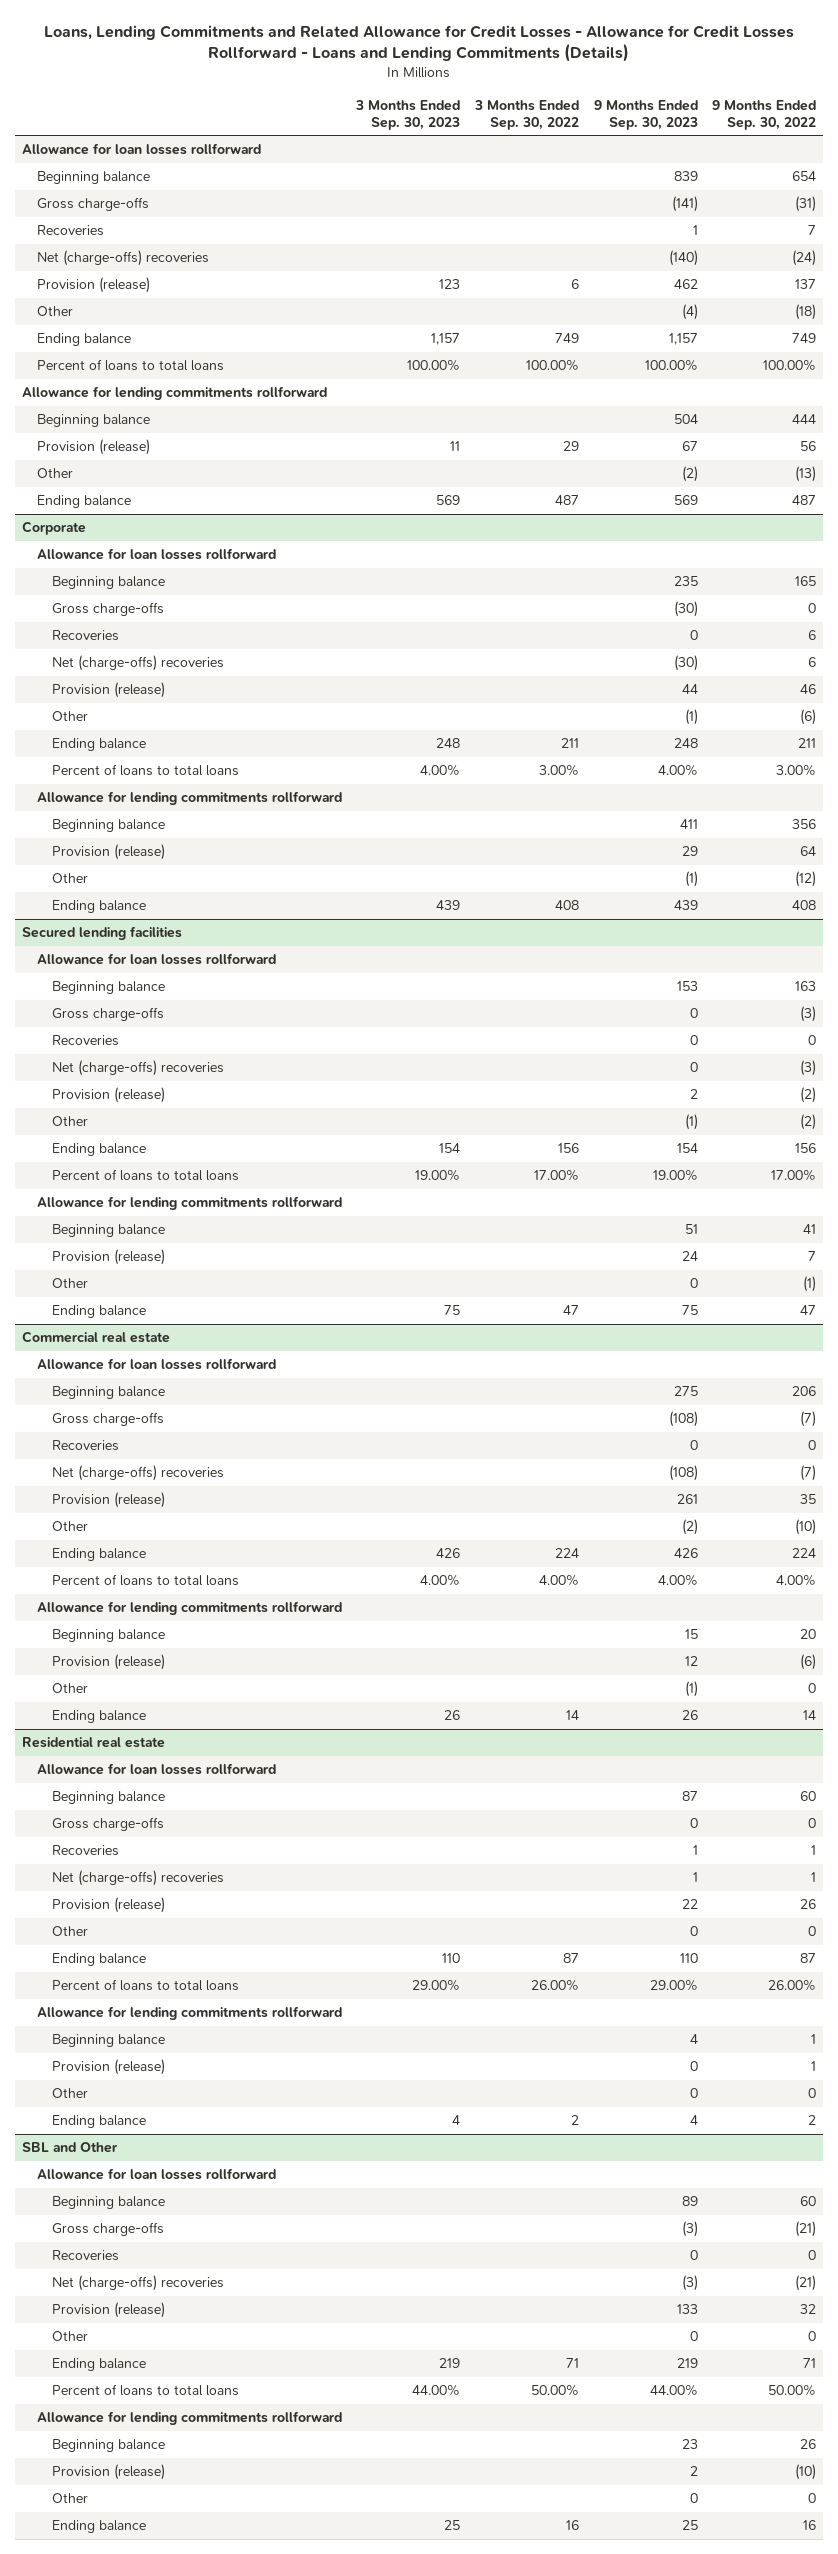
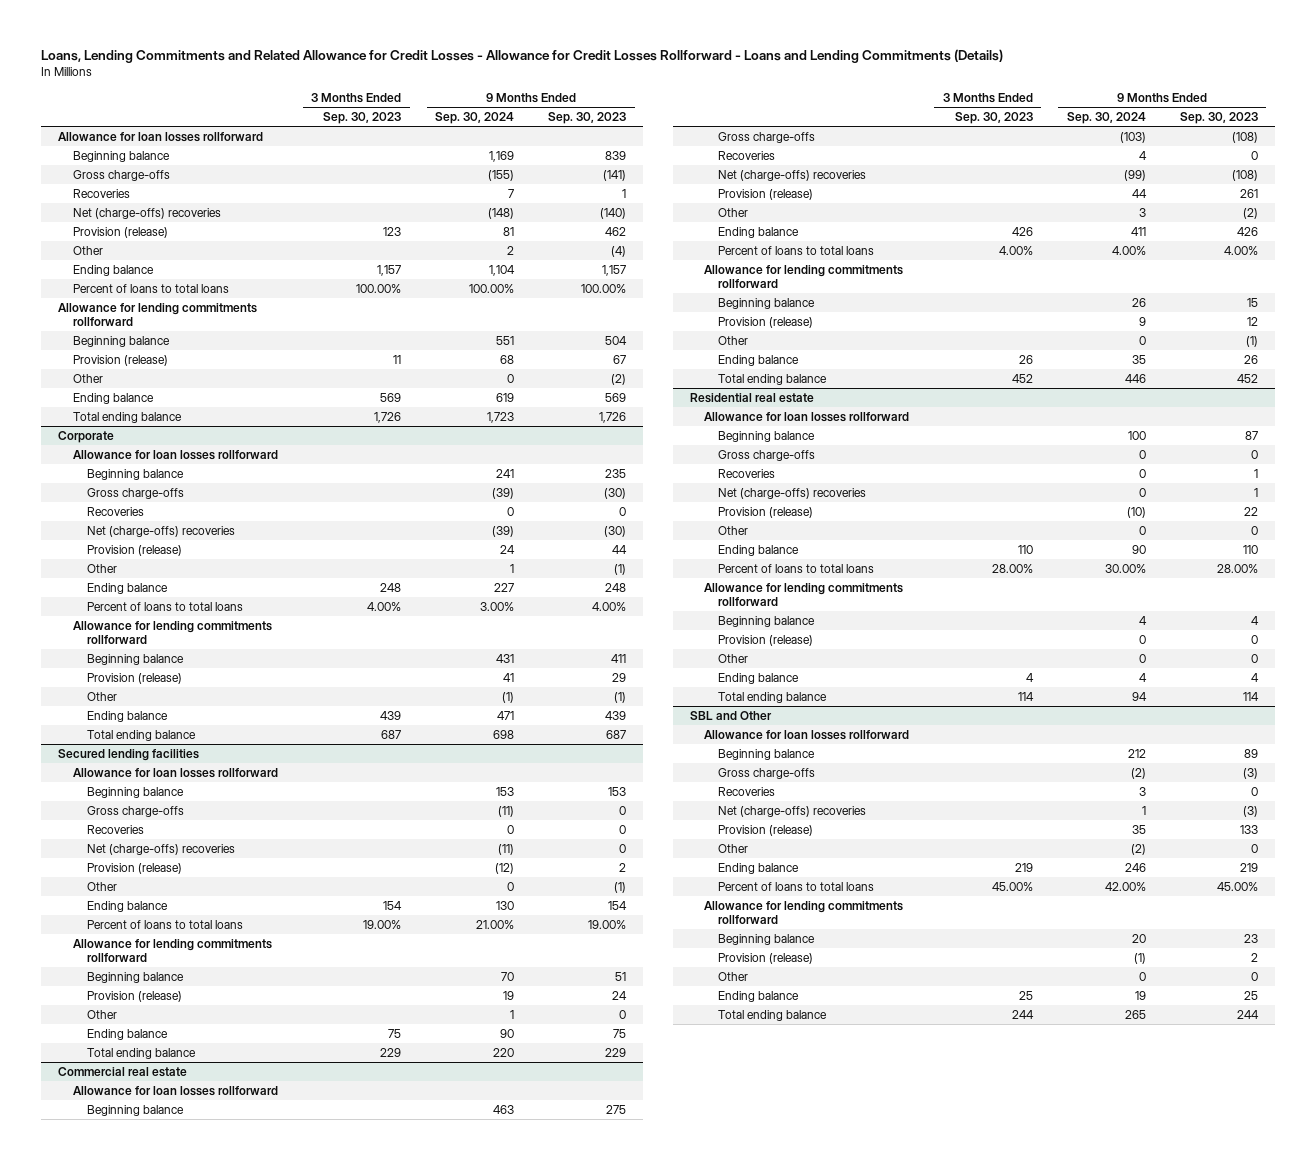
[474,99,580,130] 3 Months Ended Sep. 30, 2022 -> none
[712,99,817,130] 9 Months Ended Sep. 30, 2022 -> none
none -> [435,111,515,124] Sep. 30, 2024
none -> [72,411,182,423] Total ending balance
none -> [86,729,196,741] Total ending balance
none -> [86,1047,196,1059] Total ending balance
none -> [718,373,828,385] Total ending balance
[412,1979,461,1992] 29.00% -> [991,563,1033,573] 28.00%
[649,1979,698,1992] 29.00% -> [1216,563,1258,573] 28.00%
none -> [718,691,828,703] Total ending balance
[412,2384,461,2397] 44.00% -> [991,881,1033,891] 45.00%
[649,2384,698,2397] 44.00% -> [1216,881,1258,891] 45.00%
none -> [718,1009,828,1021] Total ending balance

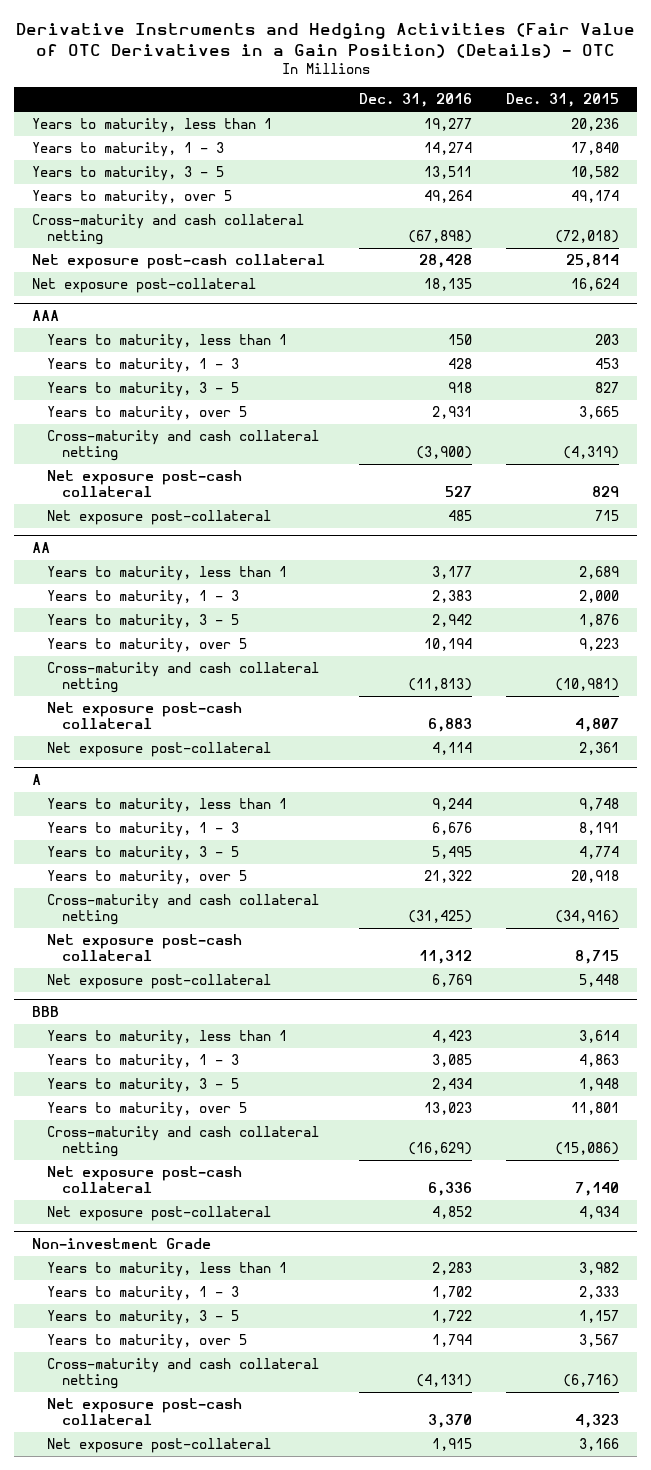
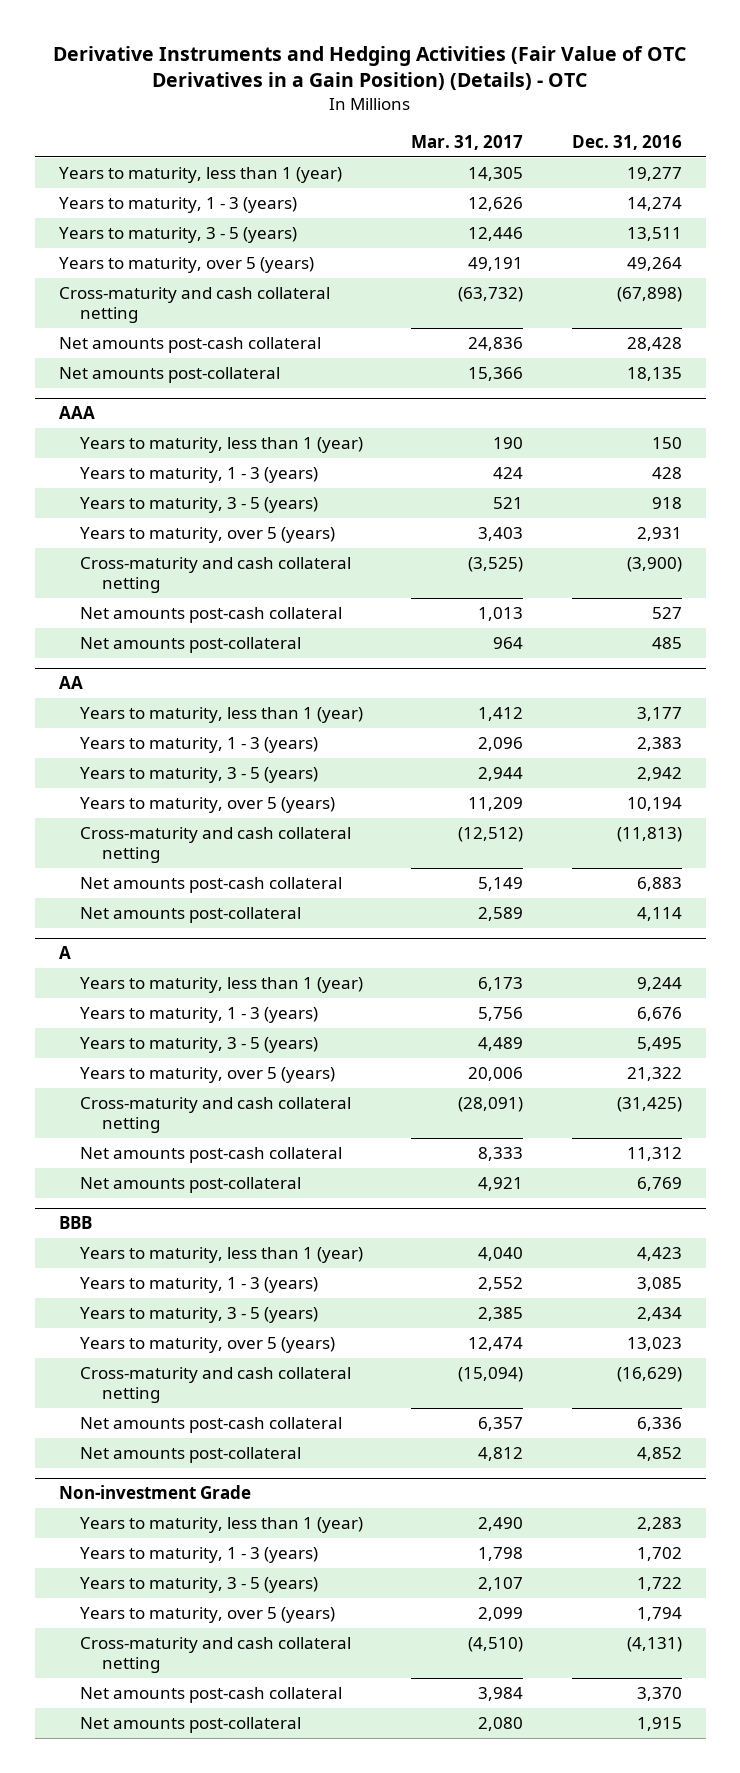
[506,93,620,108] Dec. 31, 2015 -> none
none -> [411,135,524,151] Mar. 31, 2017
[31,118,272,134] Years to maturity, less than 1 -> [58,166,342,183] Years to maturity, less than 1 (year)
[31,142,224,158] Years to maturity, 1 - 3 -> [58,196,297,213] Years to maturity, 1 - 3 (years)
[31,166,224,182] Years to maturity, 3 - 5 -> [58,226,297,243] Years to maturity, 3 - 5 (years)
[31,190,232,206] Years to maturity, over 5 -> [58,256,314,273] Years to maturity, over 5 (years)
[31,254,325,270] Net exposure post-cash collateral -> [58,336,321,353] Net amounts post-cash collateral
[31,278,256,294] Net exposure post-collateral -> [58,366,280,383] Net amounts post-collateral
[46,334,287,350] Years to maturity, less than 1 -> [80,436,364,453] Years to maturity, less than 1 (year)
[46,358,239,374] Years to maturity, 1 - 3 -> [80,466,319,483] Years to maturity, 1 - 3 (years)
[46,382,239,398] Years to maturity, 3 - 5 -> [80,496,319,513] Years to maturity, 3 - 5 (years)
[46,406,247,422] Years to maturity, over 5 -> [80,526,336,543] Years to maturity, over 5 (years)
[46,470,242,497] Net exposure post-cash collateral -> [80,606,343,623] Net amounts post-cash collateral
[46,510,271,526] Net exposure post-collateral -> [80,636,302,653] Net amounts post-collateral
[46,566,287,582] Years to maturity, less than 1 -> [80,706,364,723] Years to maturity, less than 1 (year)
[46,590,239,606] Years to maturity, 1 - 3 -> [80,736,319,753] Years to maturity, 1 - 3 (years)
[46,614,239,630] Years to maturity, 3 - 5 -> [80,766,319,783] Years to maturity, 3 - 5 (years)
[46,638,247,654] Years to maturity, over 5 -> [80,796,336,813] Years to maturity, over 5 (years)
[46,702,242,729] Net exposure post-cash collateral -> [80,876,343,893] Net amounts post-cash collateral
[46,742,271,758] Net exposure post-collateral -> [80,906,302,923] Net amounts post-collateral
[46,798,287,814] Years to maturity, less than 1 -> [80,976,364,993] Years to maturity, less than 1 (year)
[46,822,239,838] Years to maturity, 1 - 3 -> [80,1006,319,1023] Years to maturity, 1 - 3 (years)
[46,846,239,862] Years to maturity, 3 - 5 -> [80,1036,319,1053] Years to maturity, 3 - 5 (years)
[46,870,247,886] Years to maturity, over 5 -> [80,1066,336,1083] Years to maturity, over 5 (years)
[46,934,242,961] Net exposure post-cash collateral -> [80,1146,343,1163] Net amounts post-cash collateral
[46,974,271,990] Net exposure post-collateral -> [80,1176,302,1193] Net amounts post-collateral
[46,1030,287,1046] Years to maturity, less than 1 -> [80,1246,364,1263] Years to maturity, less than 1 (year)
[46,1054,239,1070] Years to maturity, 1 - 3 -> [80,1276,319,1293] Years to maturity, 1 - 3 (years)
[46,1078,239,1094] Years to maturity, 3 - 5 -> [80,1306,319,1323] Years to maturity, 3 - 5 (years)
[46,1102,247,1118] Years to maturity, over 5 -> [80,1336,336,1353] Years to maturity, over 5 (years)
[46,1166,242,1193] Net exposure post-cash collateral -> [80,1416,343,1433] Net amounts post-cash collateral
[46,1206,271,1222] Net exposure post-collateral -> [80,1446,302,1463] Net amounts post-collateral
[46,1262,287,1278] Years to maturity, less than 1 -> [80,1516,364,1533] Years to maturity, less than 1 (year)
[46,1286,239,1302] Years to maturity, 1 - 3 -> [80,1546,319,1563] Years to maturity, 1 - 3 (years)
[46,1310,239,1326] Years to maturity, 3 - 5 -> [80,1576,319,1593] Years to maturity, 3 - 5 (years)
[46,1334,247,1350] Years to maturity, over 5 -> [80,1606,336,1623] Years to maturity, over 5 (years)
[46,1398,242,1425] Net exposure post-cash collateral -> [80,1686,343,1703] Net amounts post-cash collateral
[46,1438,271,1454] Net exposure post-collateral -> [80,1716,302,1733] Net amounts post-collateral

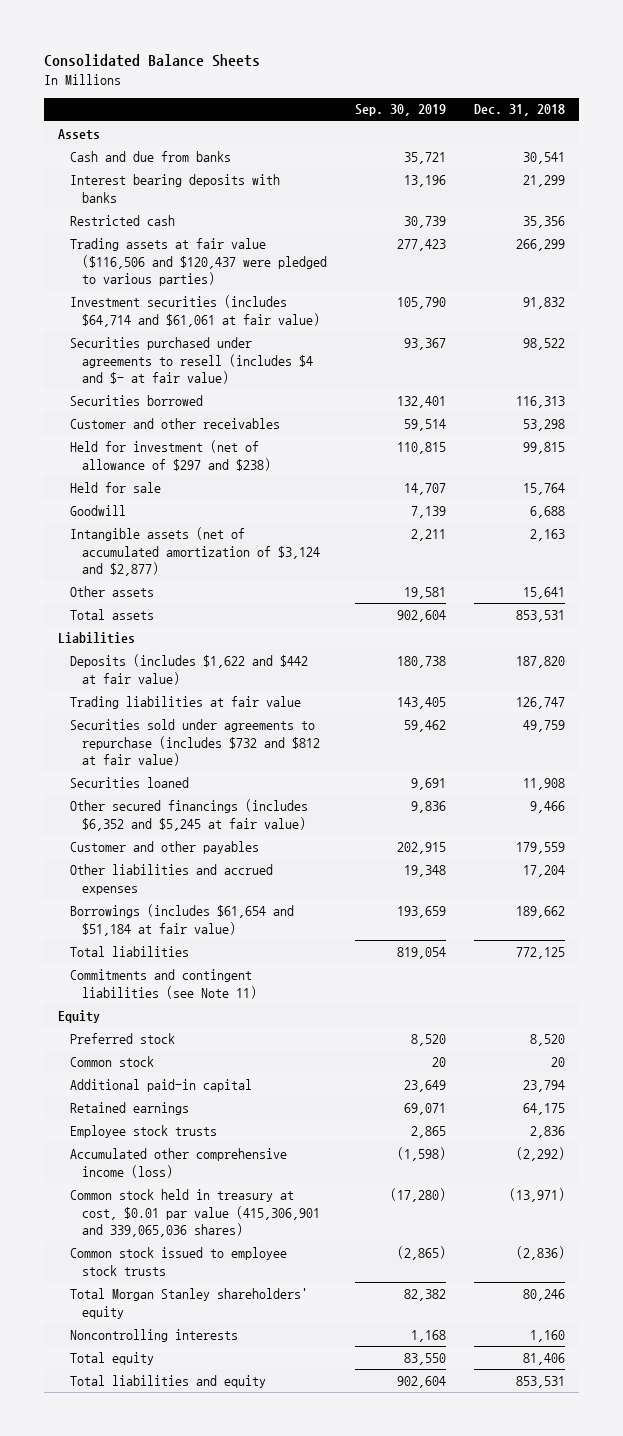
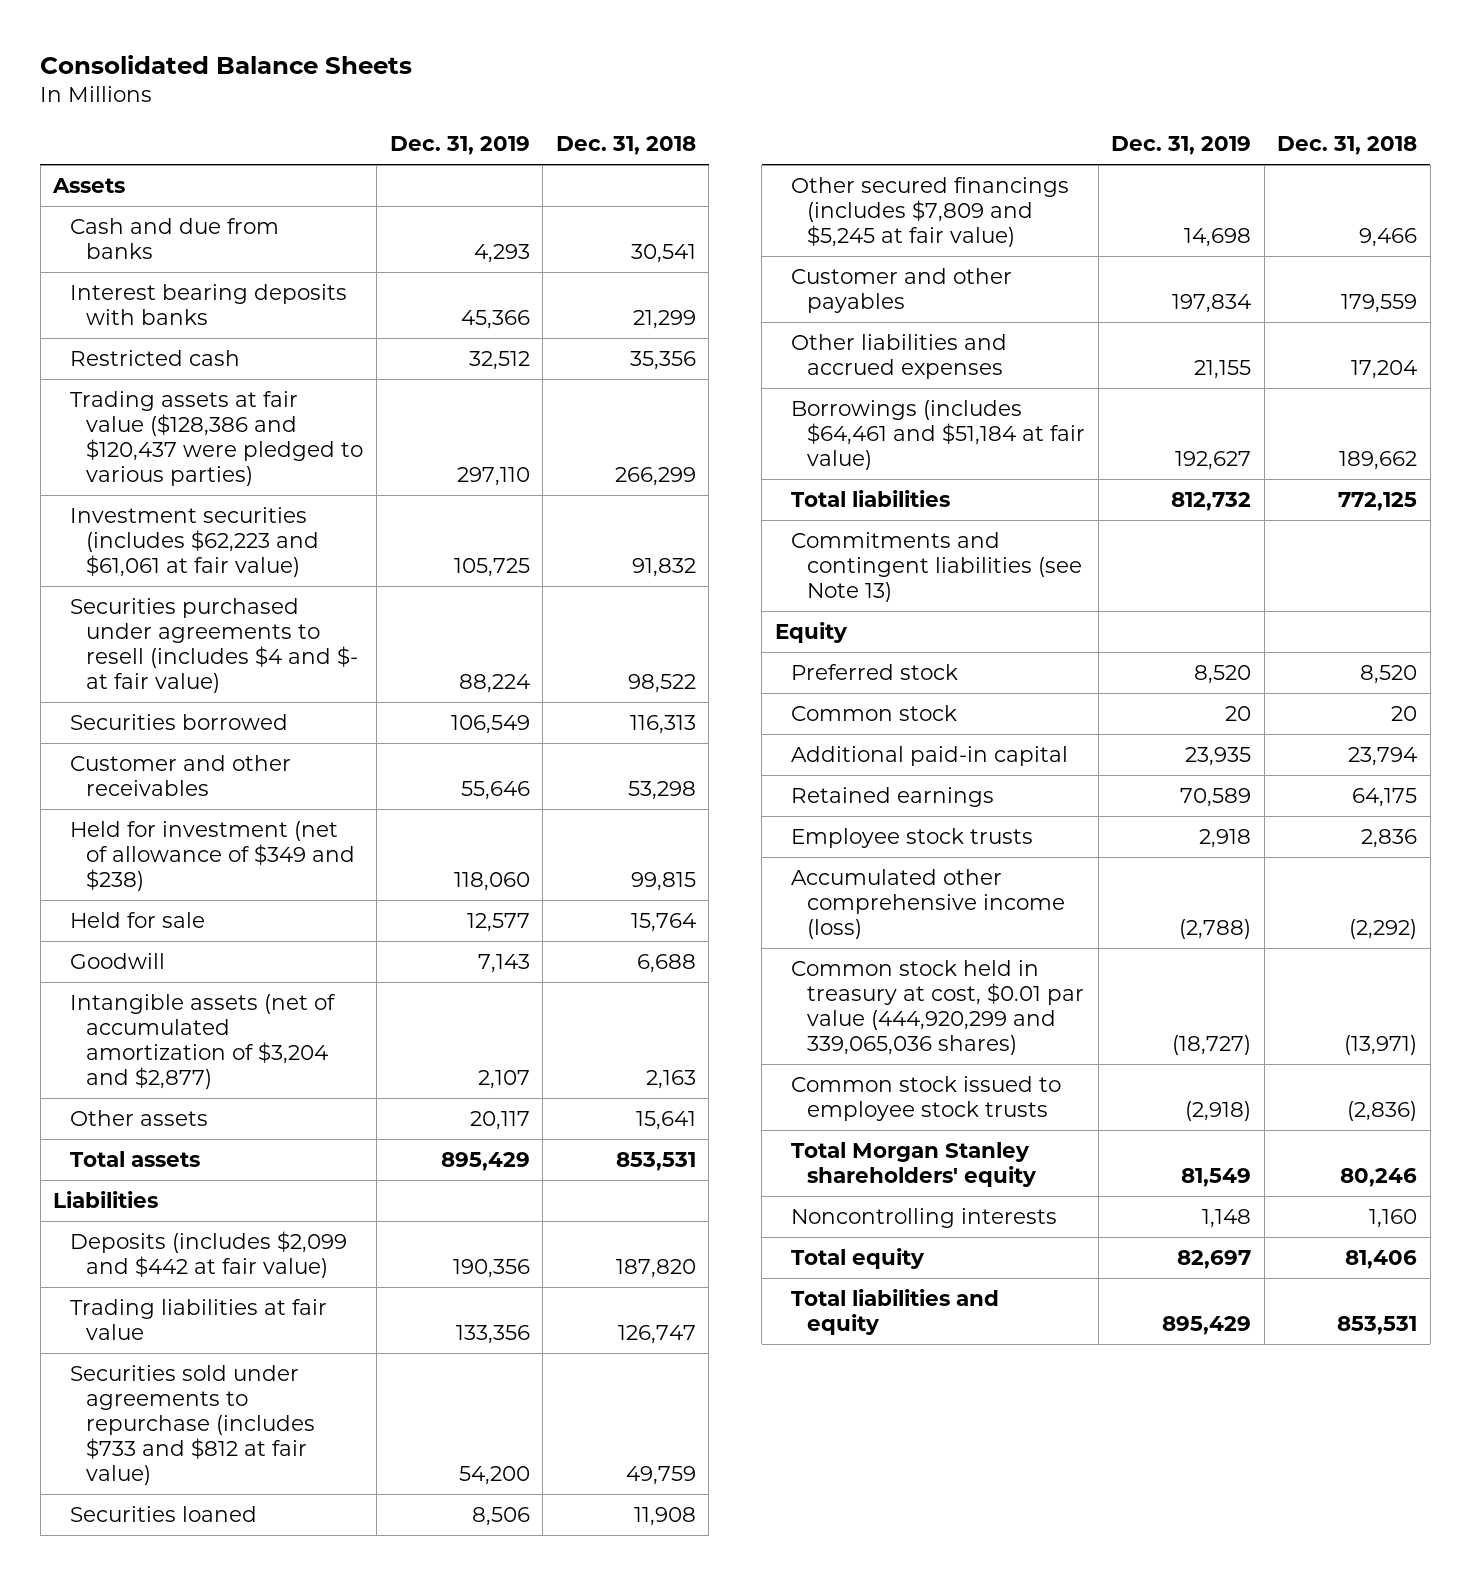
[355,104,447,117] Sep. 30, 2019 -> none
none -> [389,136,530,156] Dec. 31, 2019
[70,237,328,287] Trading assets at fair value ($116,506 and $120,437 were pledged to various parties) -> [69,390,363,487] Trading assets at fair value ($128,386 and $120,437 were pledged to various parties)
[70,294,321,327] Investment securities (includes $64,714 and $61,061 at fair value) -> [69,506,319,577] Investment securities (includes $62,223 and $61,061 at fair value)
[70,439,272,471] Held for investment (net of allowance of $297 and $238) -> [69,820,355,891] Held for investment (net of allowance of $349 and $238)
[70,526,321,577] Intangible assets (net of accumulated amortization of $3,124 and $2,877) -> [69,993,336,1090] Intangible assets (net of accumulated amortization of $3,204 and $2,877)
[70,653,309,685] Deposits (includes $1,622 and $442 at fair value) -> [69,1230,347,1278] Deposits (includes $2,099 and $442 at fair value)
[70,718,321,767] Securities sold under agreements to repurchase (includes $732 and $812 at fair value) -> [69,1364,315,1486] Securities sold under agreements to repurchase (includes $733 and $812 at fair value)
[70,798,309,831] Other secured financings (includes $6,352 and $5,245 at fair value) -> [791,176,1070,247] Other secured financings (includes $7,809 and $5,245 at fair value)
[70,903,295,936] Borrowings (includes $61,654 and $51,184 at fair value) -> [791,399,1086,470] Borrowings (includes $64,461 and $51,184 at fair value)
[70,968,258,999] Commitments and contingent liabilities (see Note 11) -> [791,531,1083,602] Commitments and contingent liabilities (see Note 13)
[70,1188,321,1238] Common stock held in treasury at cost, $0.01 par value (415,306,901 and 339,065,036 shares) -> [791,959,1085,1056] Common stock held in treasury at cost, $0.01 par value (444,920,299 and 339,065,036 shares)

